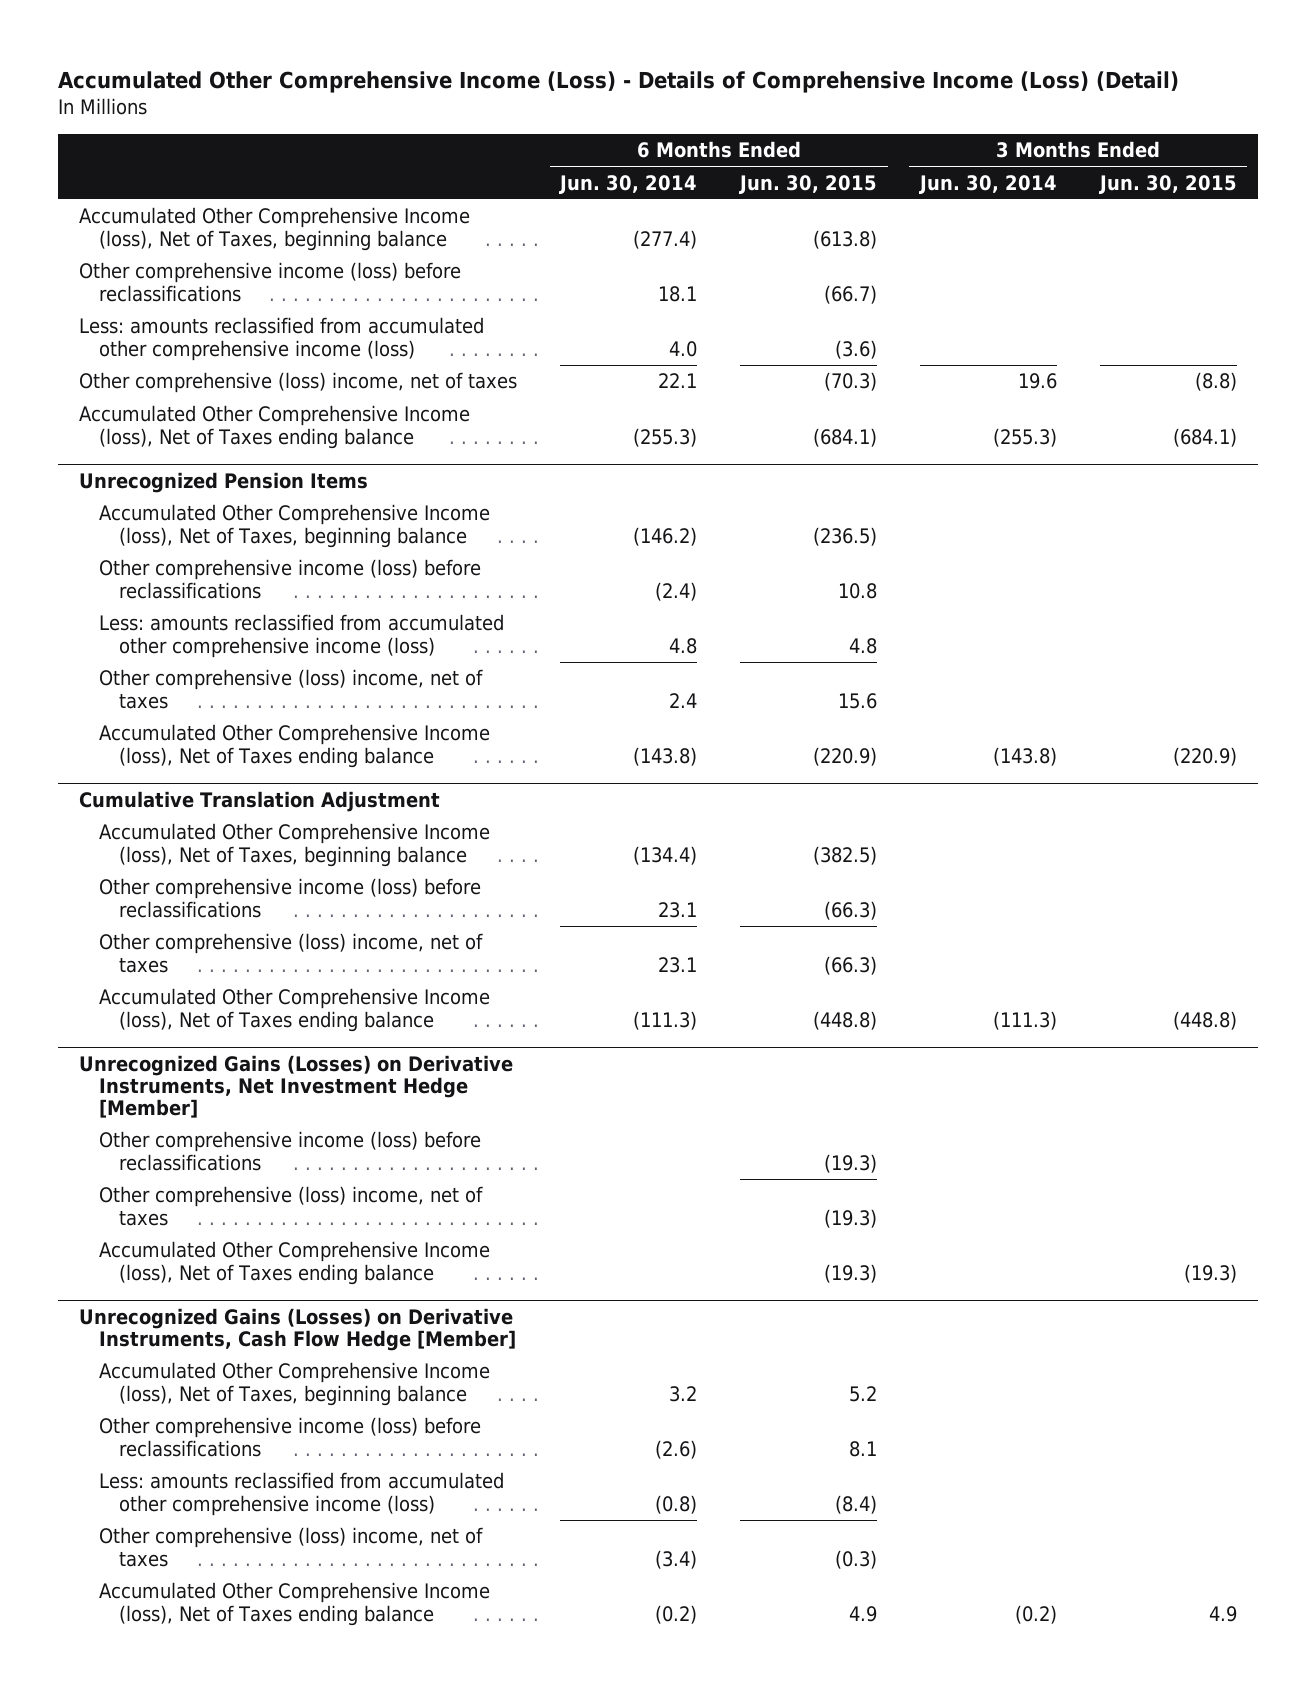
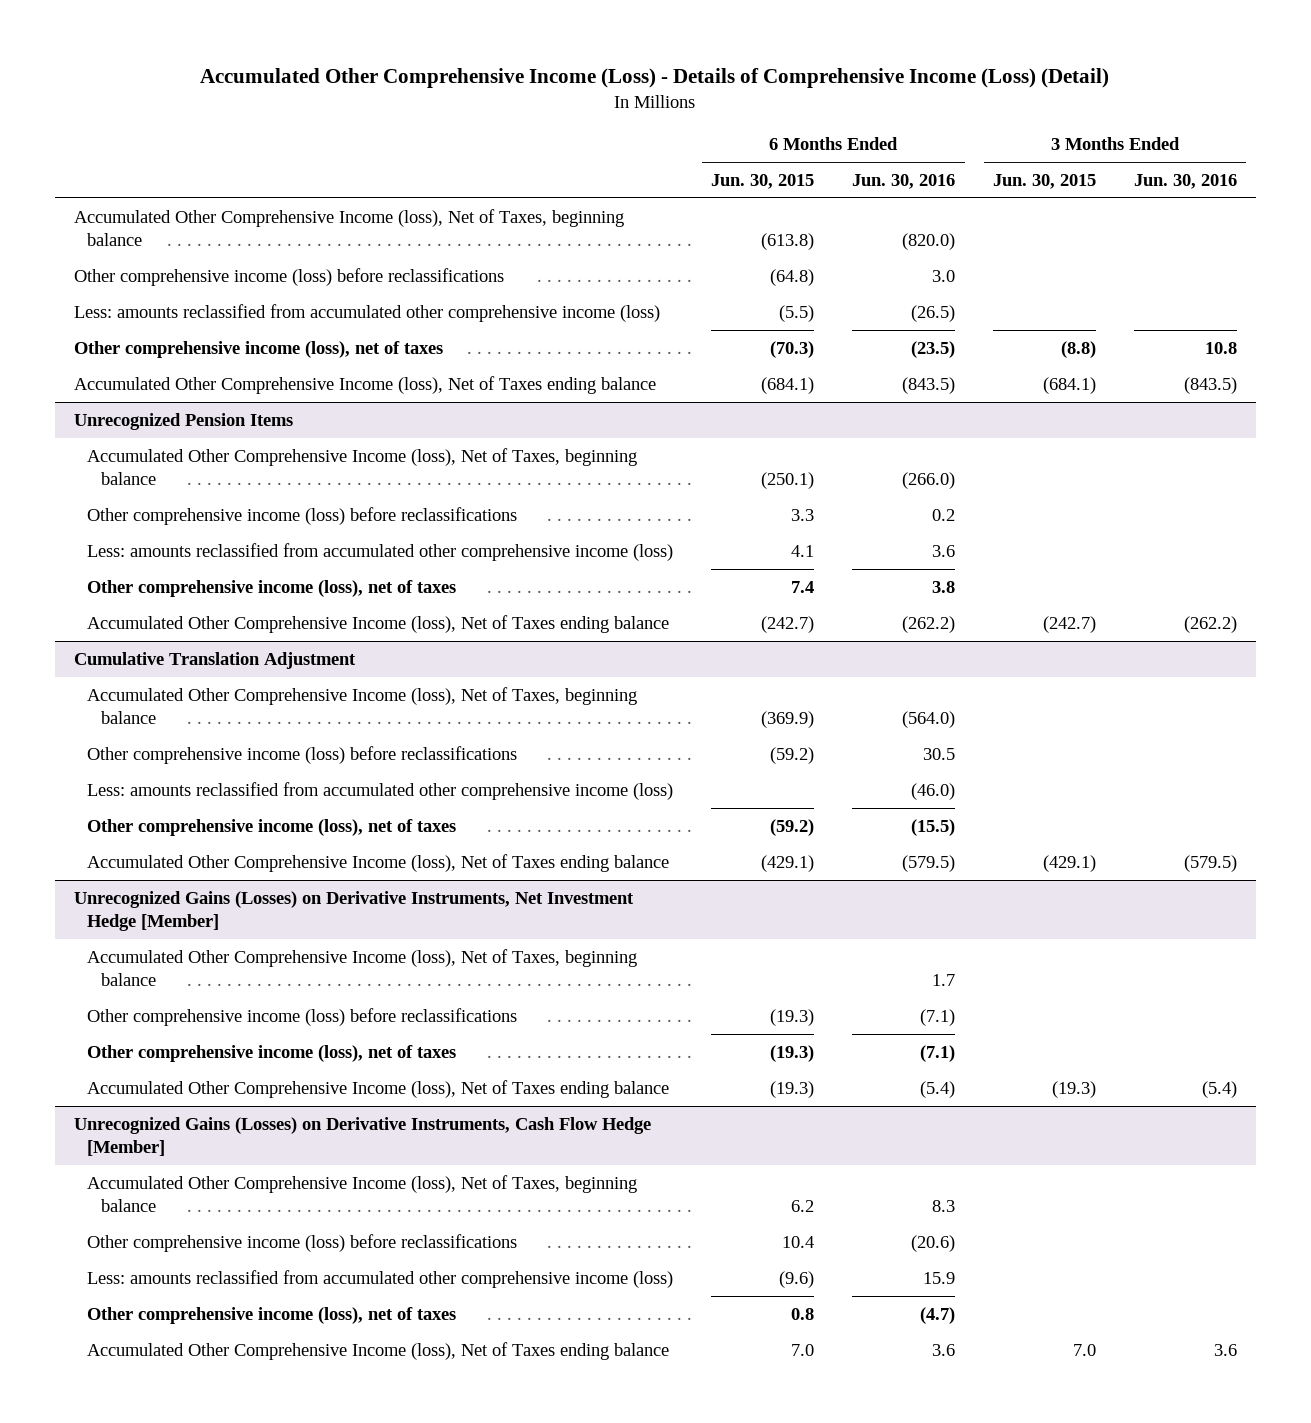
[559,174,698,194] Jun. 30, 2014 -> none
[918,174,1057,194] Jun. 30, 2014 -> none
none -> [852,173,956,189] Jun. 30, 2016
none -> [1133,173,1237,189] Jun. 30, 2016
[824,284,878,304] (66.7) -> [770,268,815,286] (64.8)
[835,339,878,359] (3.6) -> [779,304,815,322] (5.5)
[79,372,518,394] Other comprehensive (loss) income, net of taxes -> [73,340,443,358] Other comprehensive income (loss), net of taxes
[813,526,878,546] (236.5) -> [761,472,815,490] (250.1)
[838,582,878,599] 10.8 -> [791,508,815,521] 3.3
[849,637,878,654] 4.8 -> [791,544,815,557] 4.1
[99,669,484,709] Other comprehensive (loss) income, net of taxes -> [87,579,457,597] Other comprehensive income (loss), net of taxes
[838,692,878,709] 15.6 -> [791,580,815,593] 7.4
[813,746,878,766] (220.9) -> [761,615,815,633] (242.7)
[1172,746,1237,766] (220.9) -> [1042,615,1096,633] (242.7)
[813,845,878,865] (382.5) -> [761,711,815,729] (369.9)
[824,900,878,920] (66.3) -> [770,746,815,764] (59.2)
none -> [87,781,674,800] Less: amounts reclassified from accumulated other comprehensive income (loss)
[99,933,484,973] Other comprehensive (loss) income, net of taxes -> [87,818,457,836] Other comprehensive income (loss), net of taxes
[824,955,878,975] (66.3) -> [770,818,815,836] (59.2)
[813,1010,878,1030] (448.8) -> [761,854,815,872] (429.1)
[1172,1010,1237,1030] (448.8) -> [1042,854,1096,872] (429.1)
none -> [87,948,638,987] Accumulated Other Comprehensive Income (loss), Net of Taxes, beginning balance
[99,1186,484,1226] Other comprehensive (loss) income, net of taxes -> [87,1044,457,1062] Other comprehensive income (loss), net of taxes
[849,1385,878,1402] 5.2 -> [791,1200,815,1213] 6.2
[849,1440,878,1457] 8.1 -> [782,1235,815,1248] 10.4
[835,1494,878,1514] (8.4) -> [779,1270,815,1288] (9.6)
[99,1527,484,1567] Other comprehensive (loss) income, net of taxes -> [87,1306,457,1324] Other comprehensive income (loss), net of taxes
[835,1549,878,1569] (0.3) -> [791,1307,815,1320] 0.8
[849,1605,878,1622] 4.9 -> [791,1343,815,1356] 7.0
[1208,1605,1237,1622] 4.9 -> [1072,1343,1096,1356] 7.0

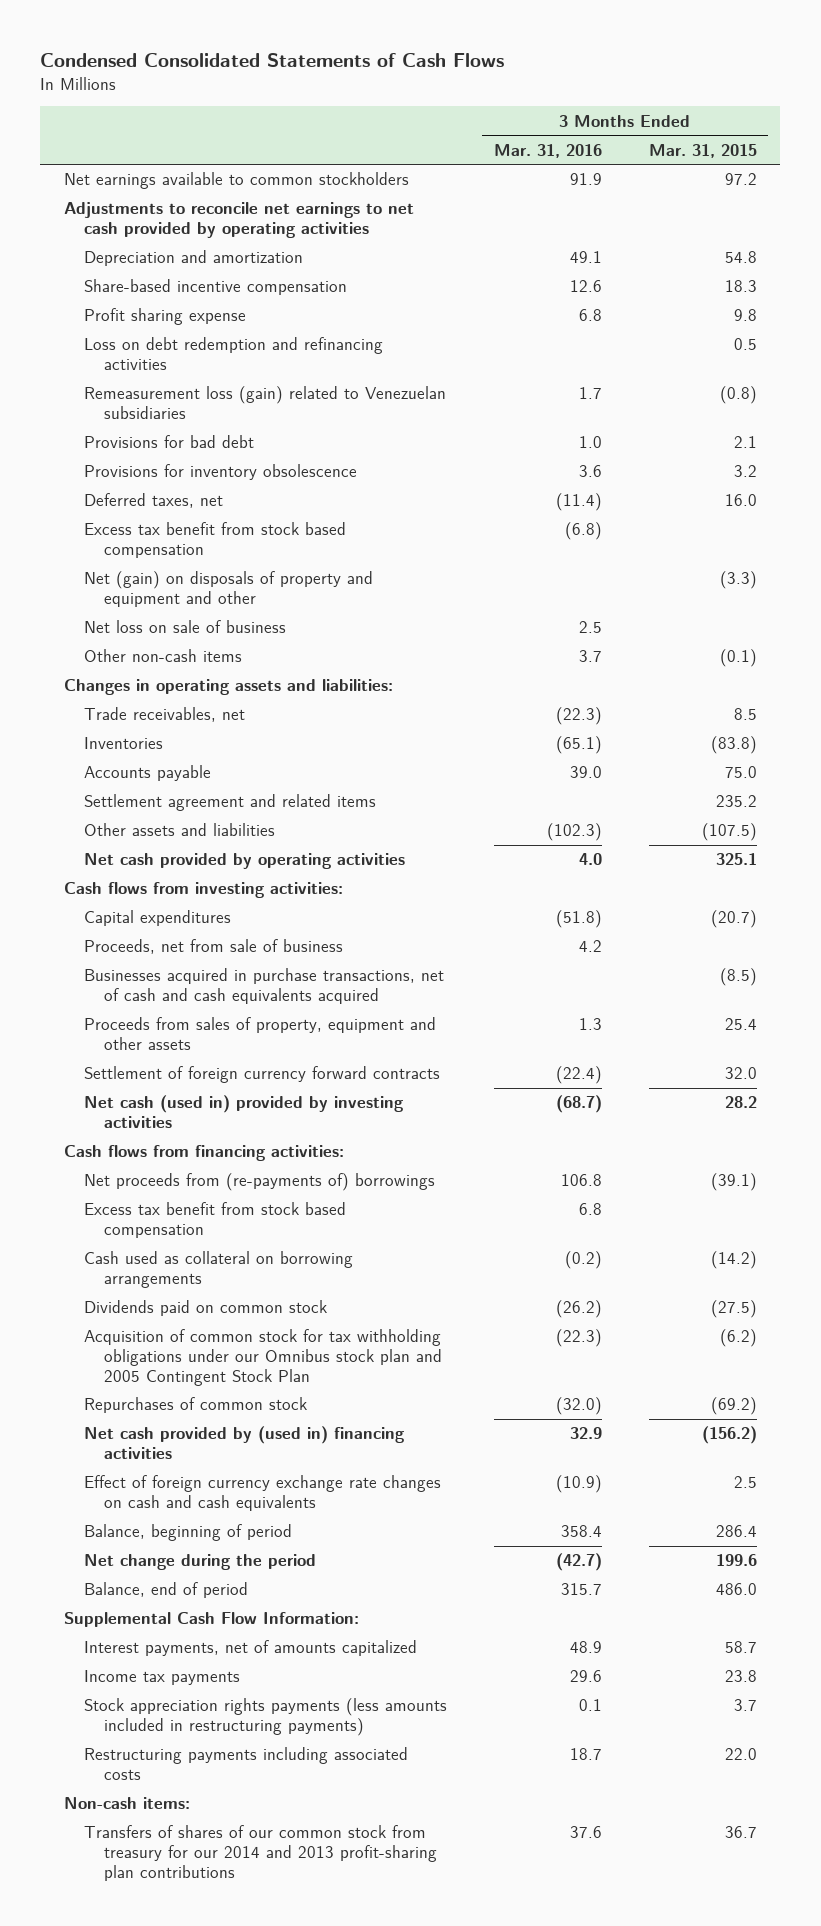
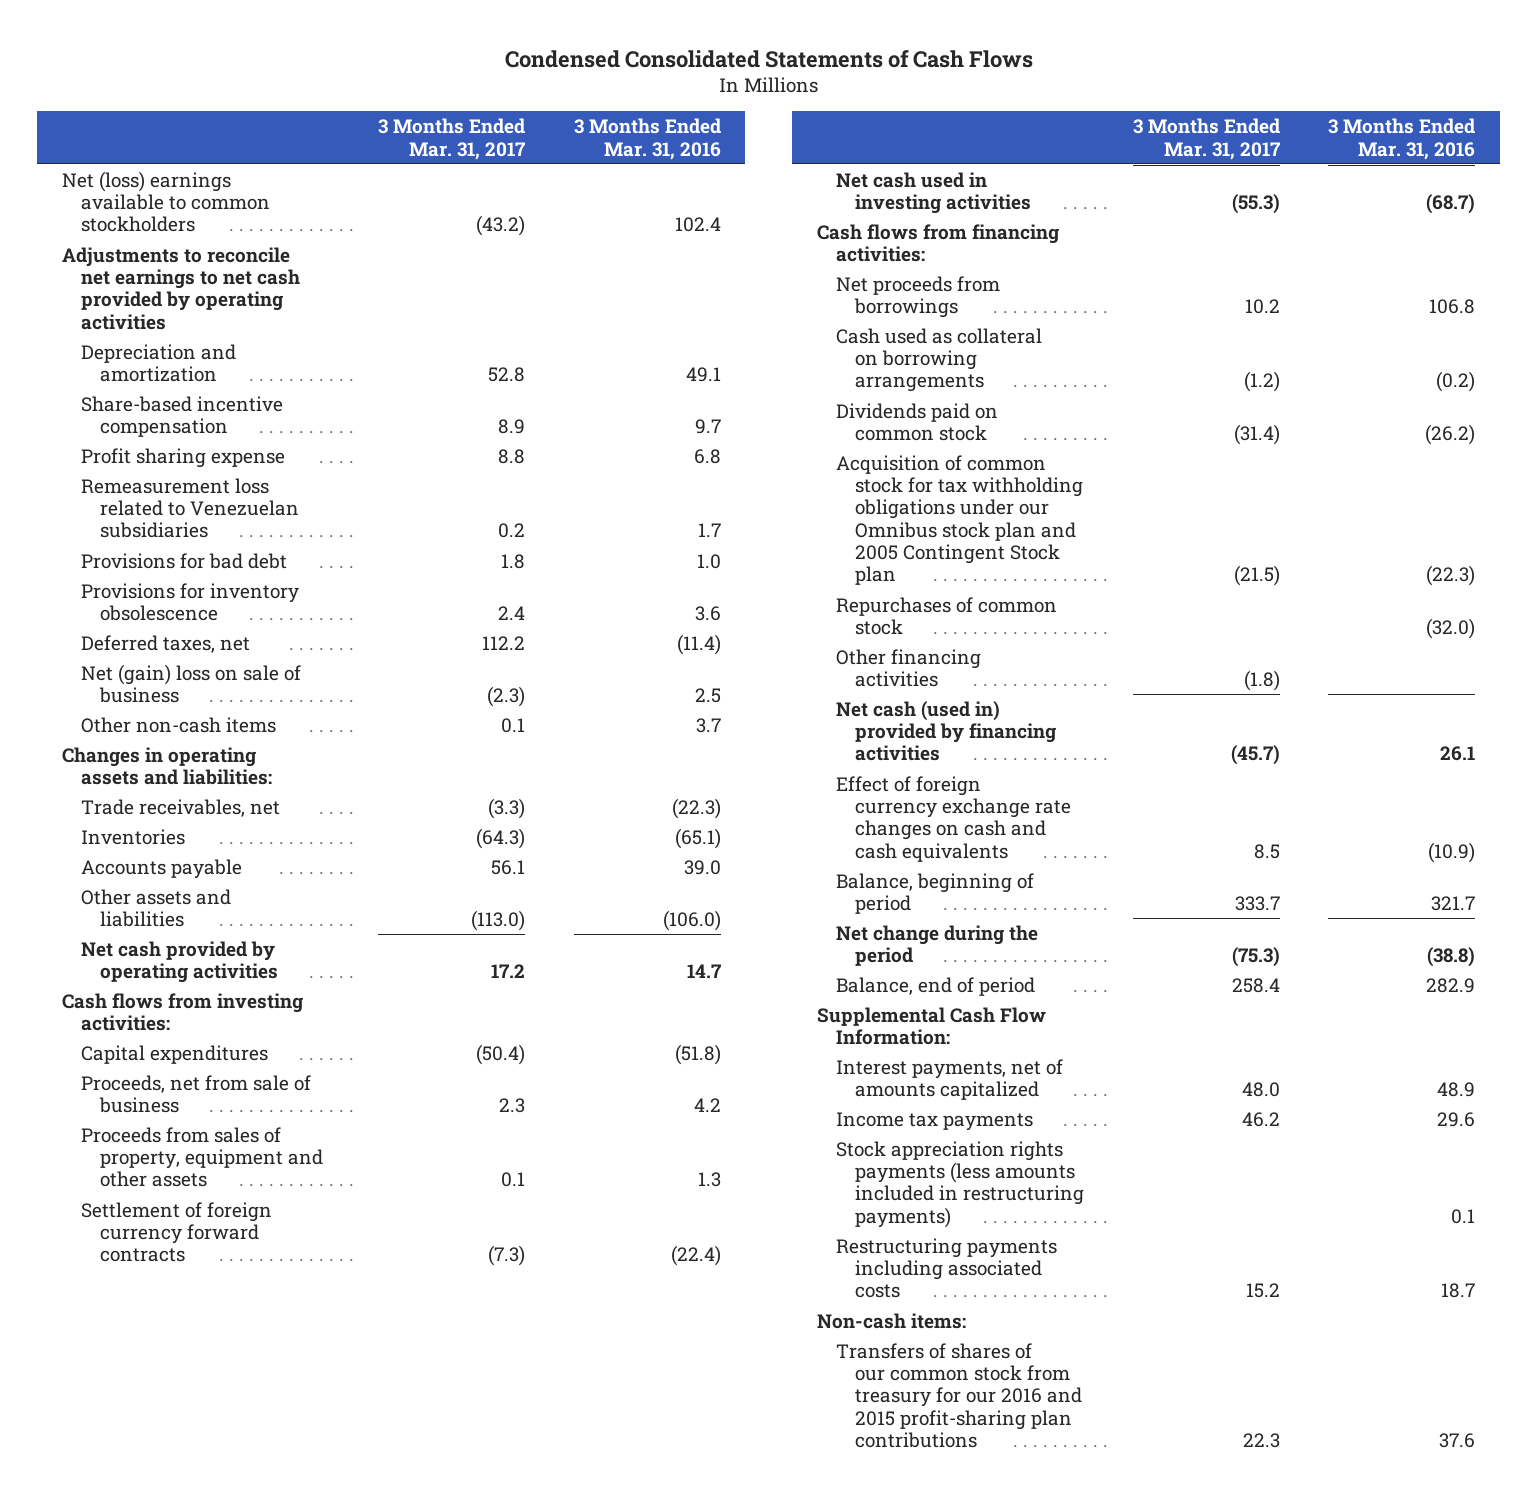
[648,143,757,158] Mar. 31, 2015 -> none
none -> [377,118,525,160] 3 Months Ended Mar. 31, 2017
[63,172,409,190] Net earnings available to common stockholders -> [61,170,271,233] Net (loss) earnings available to common stockholders
[569,173,602,186] 91.9 -> [674,217,721,233] 102.4
[569,280,602,293] 12.6 -> [694,419,721,435] 9.7
[83,337,383,370] Loss on debt redemption and refinancing activities -> none
[83,386,446,419] Remeasurement loss (gain) related to Venezuelan subsidiaries -> [81,477,300,539] Remeasurement loss related to Venezuelan subsidiaries
[83,522,346,558] Excess tax benefit from stock based compensation -> none
[83,571,373,607] Net (gain) on disposals of property and equipment and other -> none
[83,620,286,634] Net loss on sale of business -> [81,663,302,704] Net (gain) loss on sale of business
[83,794,376,812] Settlement agreement and related items -> none
[546,823,602,842] (102.3) -> [662,910,721,932] (106.0)
[578,853,602,866] 4.0 -> [686,964,721,979] 14.7
[83,968,444,1004] Businesses acquired in purchase transactions, net of cash and cash equivalents acquired -> none
[83,1095,404,1128] Net cash (used in) provided by investing activities -> [835,171,1032,215] Net cash used in investing activities
[83,1202,346,1238] Excess tax benefit from stock based compensation -> none
[83,1173,435,1192] Net proceeds from (re-payments of) borrowings -> [835,275,1000,319] Net proceeds from borrowings
[83,1329,442,1386] Acquisition of common stock for tax withholding obligations under our Omnibus stock plan and 2005 Contingent Stock Plan -> [835,454,1084,586] Acquisition of common stock for tax withholding obligations under our Omnibus stock plan and 2005 Contingent Stock plan
none -> [835,648,981,688] Other financing activities
[83,1426,405,1459] Net cash provided by (used in) financing activities -> [835,700,1057,762] Net cash (used in) provided by financing activities
[569,1427,602,1440] 32.9 -> [1440,746,1476,762] 26.1
[560,1525,602,1538] 358.4 -> [1431,896,1476,912] 321.7
[555,1553,602,1572] (42.7) -> [1427,947,1476,968] (38.8)
[560,1583,602,1596] 315.7 -> [1426,977,1476,993] 282.9
[83,1825,437,1881] Transfers of shares of our common stock from treasury for our 2014 and 2013 profit-sharing plan contributions -> [835,1342,1083,1448] Transfers of shares of our common stock from treasury for our 2016 and 2015 profit-sharing plan contributions

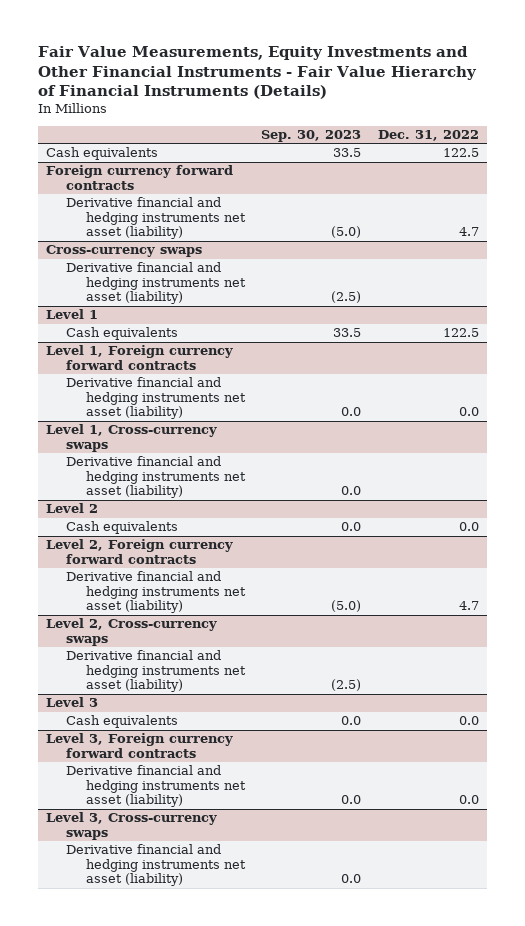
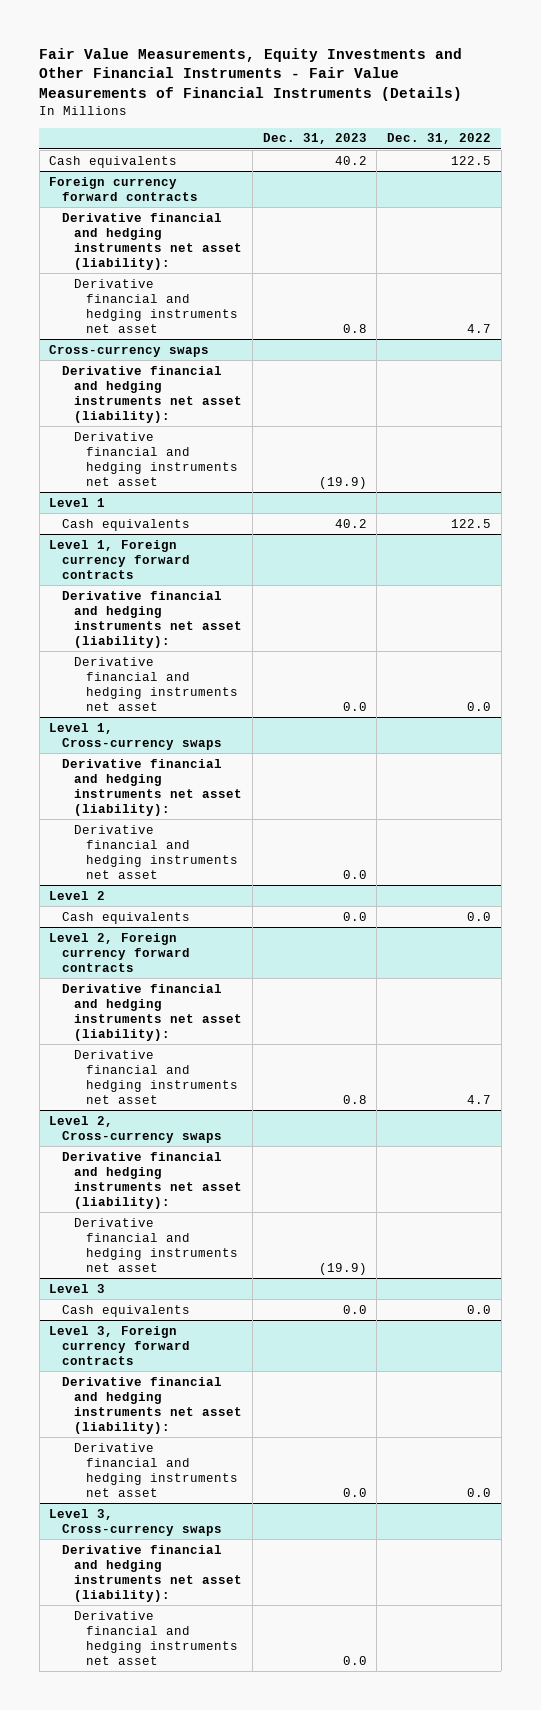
[38,46,478,100] Fair Value Measurements, Equity Investments and Other Financial Instruments - Fair Value Hierarchy of Financial Instruments (Details) -> [39,47,463,102] Fair Value Measurements, Equity Investments and Other Financial Instruments - Fair Value Measurements of Financial Instruments (Details)
[261,129,362,142] Sep. 30, 2023 -> none
none -> [262,133,367,145] Dec. 31, 2023
none -> [61,212,242,271] Derivative financial and hedging instruments net asset (liability):
[66,197,246,240] Derivative financial and hedging instruments net asset (liability) -> [73,278,239,334] Derivative financial and hedging instruments net asset
none -> [61,365,242,424] Derivative financial and hedging instruments net asset (liability):
[66,262,246,305] Derivative financial and hedging instruments net asset (liability) -> [73,431,239,487] Derivative financial and hedging instruments net asset
none -> [61,590,242,649] Derivative financial and hedging instruments net asset (liability):
[66,377,246,420] Derivative financial and hedging instruments net asset (liability) -> [73,656,239,712] Derivative financial and hedging instruments net asset
none -> [61,758,242,817] Derivative financial and hedging instruments net asset (liability):
[66,456,246,499] Derivative financial and hedging instruments net asset (liability) -> [73,824,239,880] Derivative financial and hedging instruments net asset
none -> [61,983,242,1042] Derivative financial and hedging instruments net asset (liability):
[66,571,246,614] Derivative financial and hedging instruments net asset (liability) -> [73,1049,239,1105] Derivative financial and hedging instruments net asset
none -> [61,1151,242,1210] Derivative financial and hedging instruments net asset (liability):
[66,650,246,693] Derivative financial and hedging instruments net asset (liability) -> [73,1217,239,1273] Derivative financial and hedging instruments net asset
none -> [61,1376,242,1435] Derivative financial and hedging instruments net asset (liability):
[66,765,246,808] Derivative financial and hedging instruments net asset (liability) -> [73,1442,239,1498] Derivative financial and hedging instruments net asset
none -> [61,1544,242,1603] Derivative financial and hedging instruments net asset (liability):
[66,844,246,887] Derivative financial and hedging instruments net asset (liability) -> [73,1610,239,1666] Derivative financial and hedging instruments net asset

